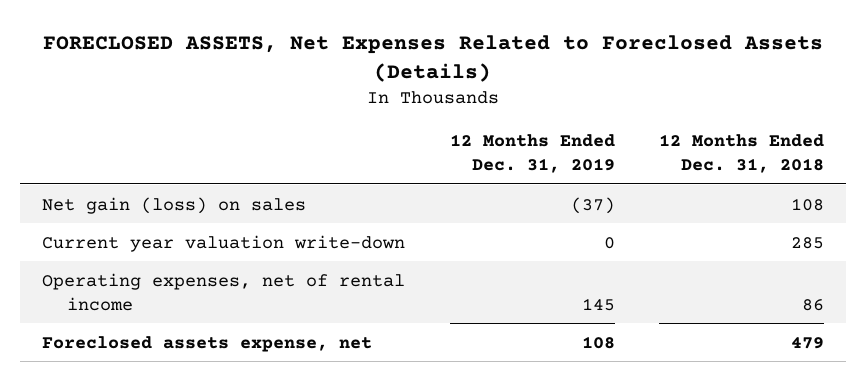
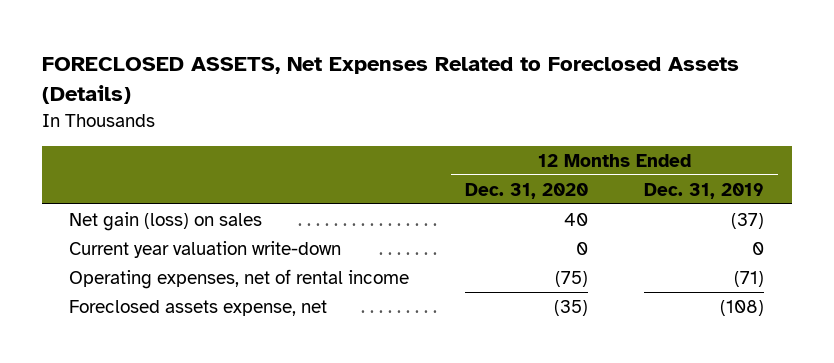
[659,134,825,174] 12 Months Ended Dec. 31, 2018 -> none
none -> [465,182,589,199] Dec. 31, 2020
[581,297,615,311] 145 -> [734,271,765,288] (71)
[581,335,615,349] 108 -> [720,300,765,317] (108)

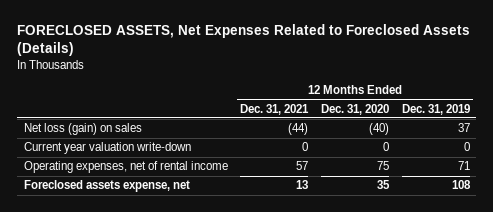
none -> [240,103,310,115] Dec. 31, 2021
[69,212,263,232] Net gain (loss) on sales -> [23,123,142,136] Net loss (gain) on sales
[564,213,589,227] 40 -> [369,123,390,136] (40)
[731,213,765,230] (37) -> [457,123,470,133] 37
[555,271,589,288] (75) -> [377,161,390,171] 75
[734,271,765,288] (71) -> [457,161,470,171] 71
[554,300,589,317] (35) -> [377,180,391,190] 35
[720,300,765,317] (108) -> [451,180,471,190] 108

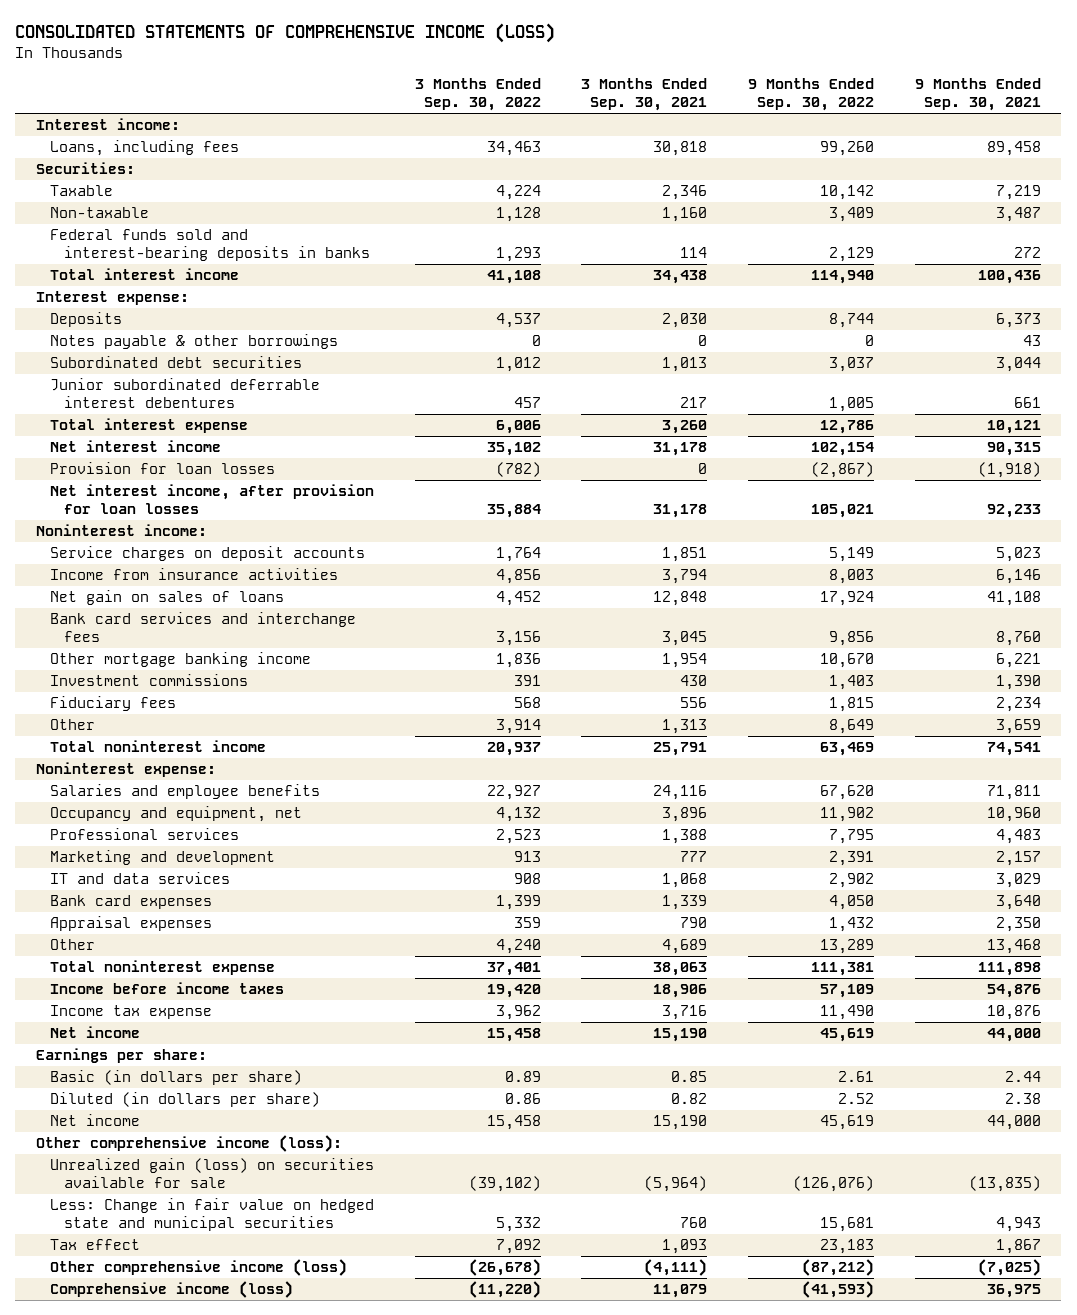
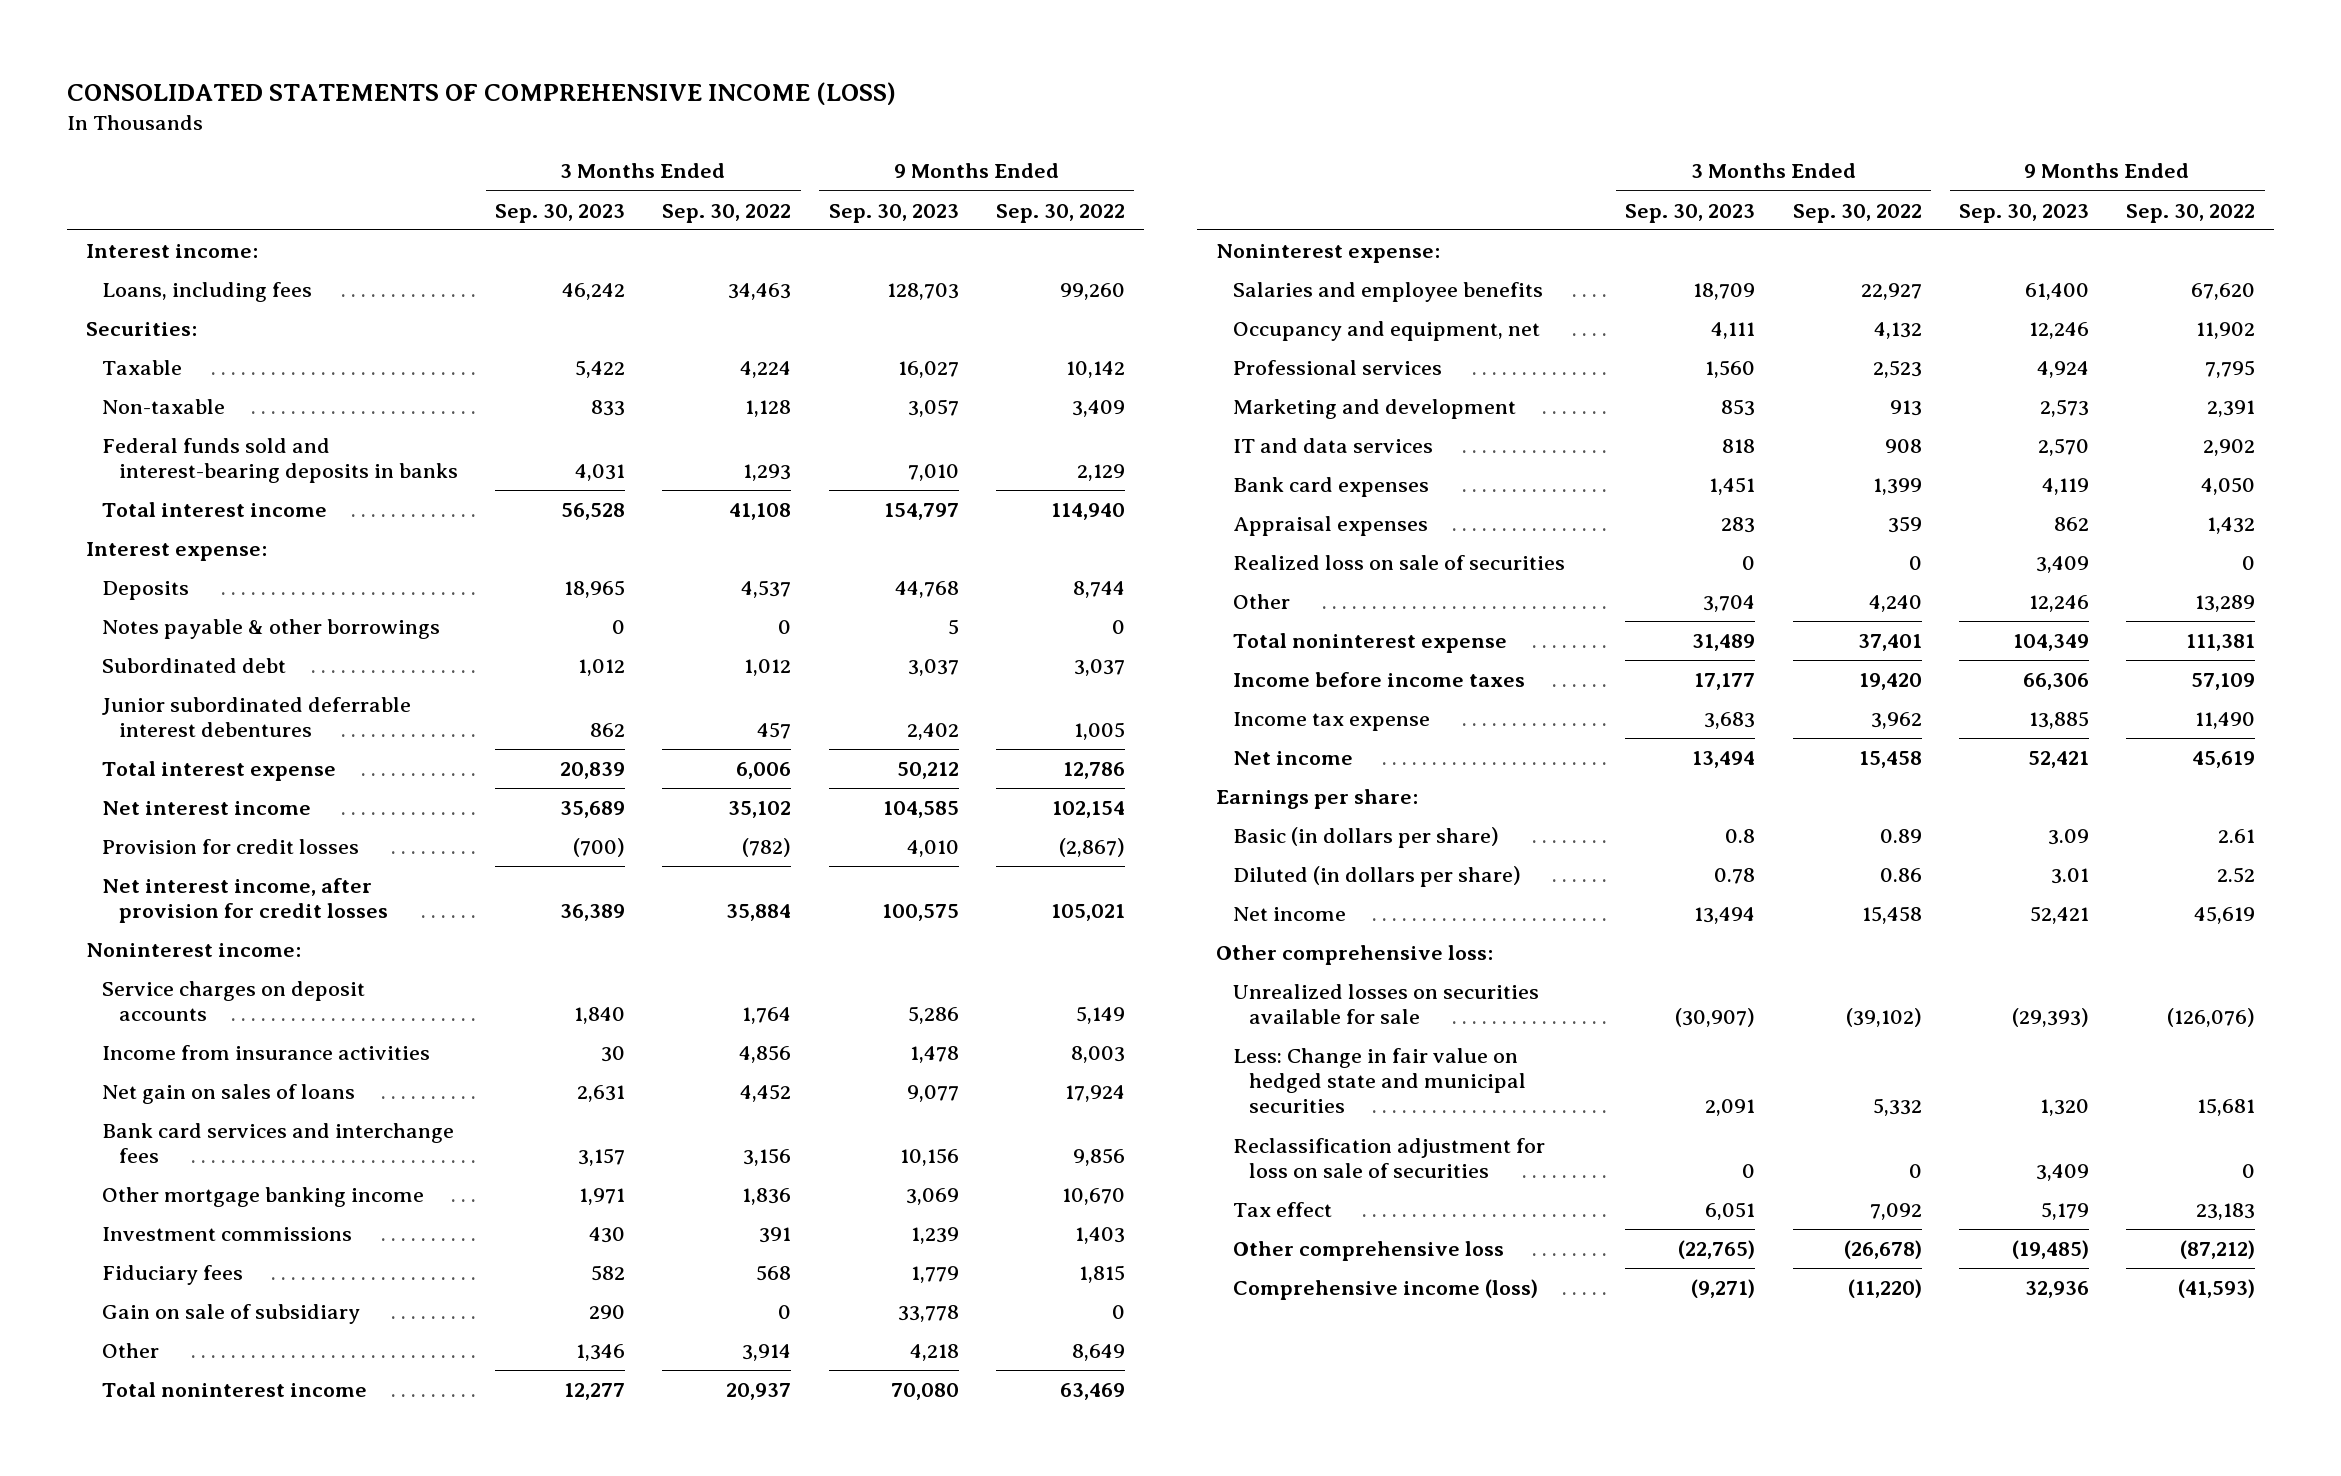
[581,78,708,112] 3 Months Ended Sep. 30, 2021 -> none
[914,78,1041,112] 9 Months Ended Sep. 30, 2021 -> none
none -> [495,203,626,223] Sep. 30, 2023
none -> [828,203,959,223] Sep. 30, 2023
[49,356,302,369] Subordinated debt securities -> [102,658,287,674] Subordinated debt
[49,462,275,475] Provision for loan losses -> [102,839,360,855] Provision for credit losses
[49,484,374,515] Net interest income, after provision for loan losses -> [102,878,388,924] Net interest income, after provision for credit losses
none -> [102,1304,361,1325] Gain on sale of subsidiary
none -> [1232,555,1565,571] Realized loss on sale of securities
[35,1135,342,1153] Other comprehensive income (loss): -> [1216,945,1494,966] Other comprehensive loss:
[49,1158,374,1189] Unrealized gain (loss) on securities available for sale -> [1232,984,1539,1025] Unrealized losses on securities available for sale
none -> [1232,1138,1545,1179] Reclassification adjustment for loss on sale of securities
[49,1259,347,1277] Other comprehensive income (loss) -> [1232,1241,1504,1262] Other comprehensive loss

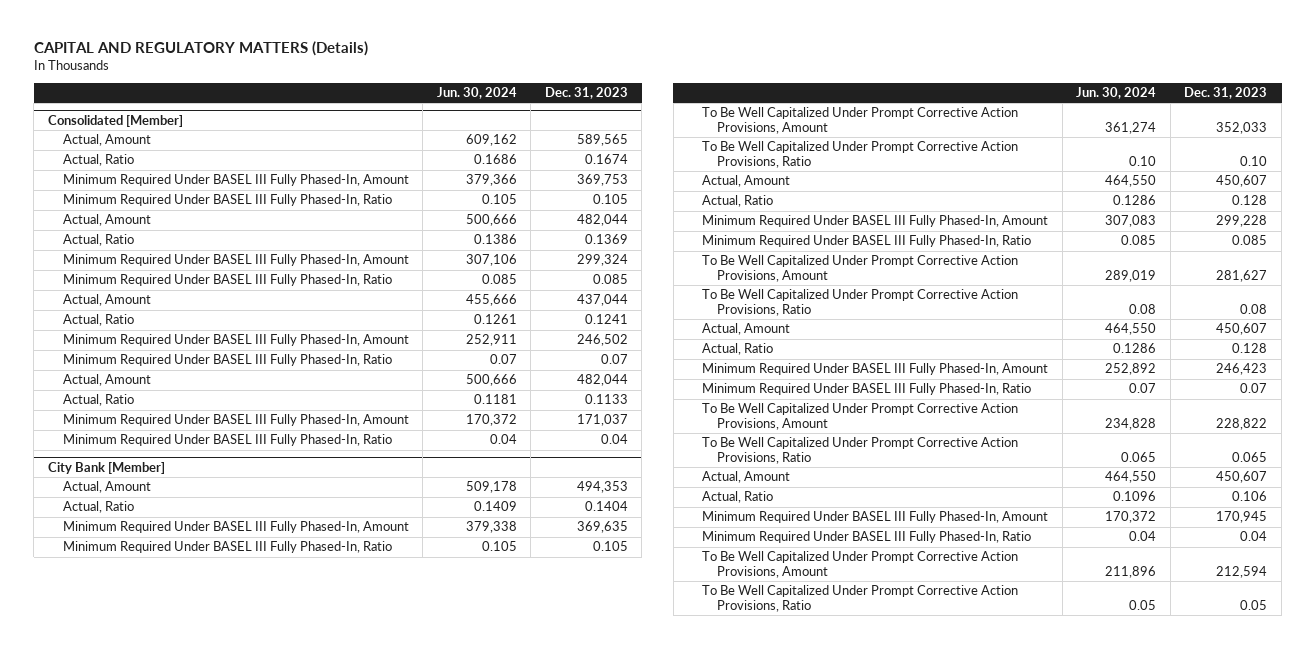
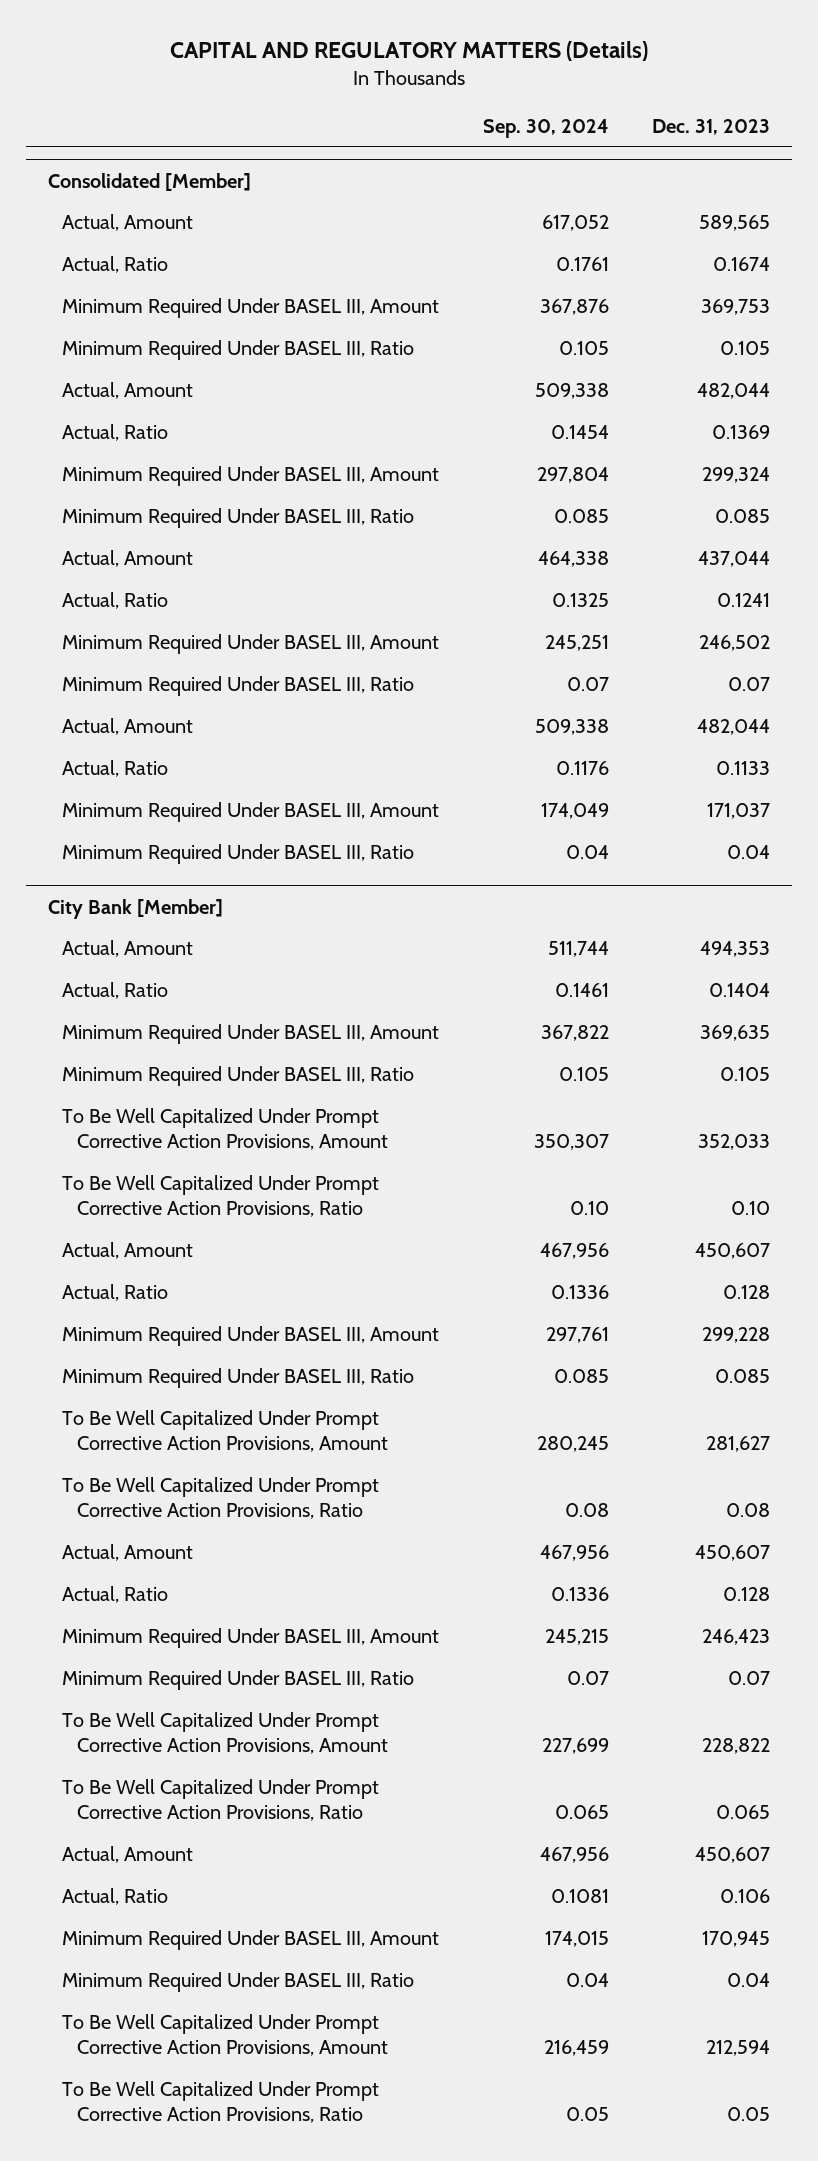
[436,87,517,100] Jun. 30, 2024 -> none
none -> [482,118,609,138] Sep. 30, 2024
[62,174,409,187] Minimum Required Under BASEL III Fully Phased-In, Amount -> [62,297,440,318] Minimum Required Under BASEL III, Amount
[62,194,392,207] Minimum Required Under BASEL III Fully Phased-In, Ratio -> [62,339,415,360] Minimum Required Under BASEL III, Ratio
[62,254,409,267] Minimum Required Under BASEL III Fully Phased-In, Amount -> [62,465,440,486] Minimum Required Under BASEL III, Amount
[62,274,392,287] Minimum Required Under BASEL III Fully Phased-In, Ratio -> [62,507,415,528] Minimum Required Under BASEL III, Ratio
[62,334,409,347] Minimum Required Under BASEL III Fully Phased-In, Amount -> [62,633,440,654] Minimum Required Under BASEL III, Amount
[62,354,392,367] Minimum Required Under BASEL III Fully Phased-In, Ratio -> [62,675,415,696] Minimum Required Under BASEL III, Ratio
[62,414,409,427] Minimum Required Under BASEL III Fully Phased-In, Amount -> [62,801,440,822] Minimum Required Under BASEL III, Amount
[62,434,392,447] Minimum Required Under BASEL III Fully Phased-In, Ratio -> [62,843,415,864] Minimum Required Under BASEL III, Ratio
[62,521,409,534] Minimum Required Under BASEL III Fully Phased-In, Amount -> [62,1023,440,1044] Minimum Required Under BASEL III, Amount
[62,541,392,554] Minimum Required Under BASEL III Fully Phased-In, Ratio -> [62,1065,415,1086] Minimum Required Under BASEL III, Ratio
[702,215,1049,228] Minimum Required Under BASEL III Fully Phased-In, Amount -> [62,1325,440,1346] Minimum Required Under BASEL III, Amount
[702,235,1032,248] Minimum Required Under BASEL III Fully Phased-In, Ratio -> [62,1367,415,1388] Minimum Required Under BASEL III, Ratio
[702,363,1049,376] Minimum Required Under BASEL III Fully Phased-In, Amount -> [62,1627,440,1648] Minimum Required Under BASEL III, Amount
[702,383,1032,396] Minimum Required Under BASEL III Fully Phased-In, Ratio -> [62,1669,415,1690] Minimum Required Under BASEL III, Ratio
[702,511,1049,524] Minimum Required Under BASEL III Fully Phased-In, Amount -> [62,1929,440,1950] Minimum Required Under BASEL III, Amount
[702,531,1032,544] Minimum Required Under BASEL III Fully Phased-In, Ratio -> [62,1971,415,1992] Minimum Required Under BASEL III, Ratio

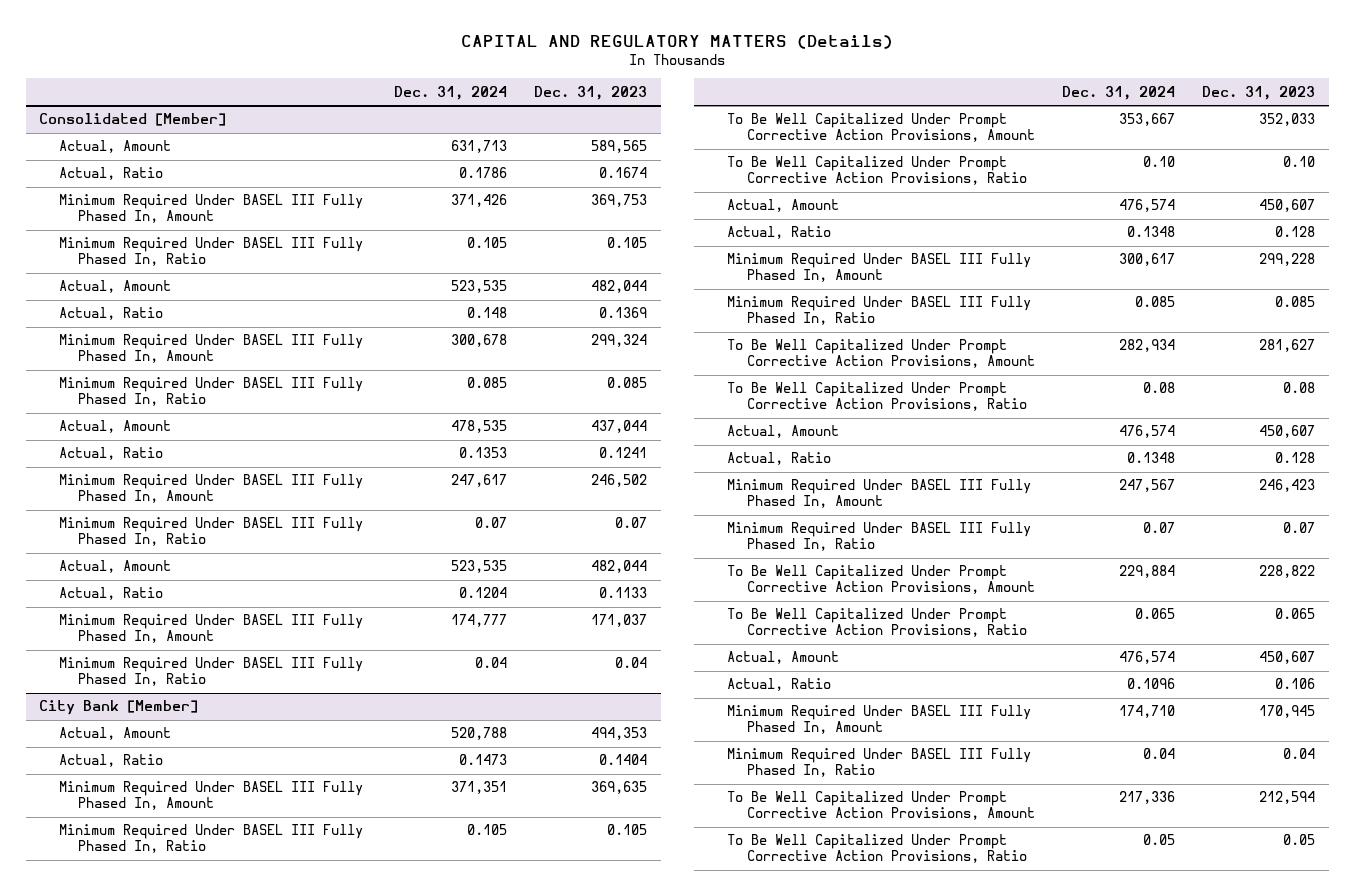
[482,118,609,138] Sep. 30, 2024 -> none
none -> [393,85,507,100] Dec. 31, 2024
[62,297,440,318] Minimum Required Under BASEL III, Amount -> [58,194,363,224] Minimum Required Under BASEL III Fully Phased In, Amount
[62,339,415,360] Minimum Required Under BASEL III, Ratio -> [58,237,363,267] Minimum Required Under BASEL III Fully Phased In, Ratio
[62,465,440,486] Minimum Required Under BASEL III, Amount -> [58,334,363,364] Minimum Required Under BASEL III Fully Phased In, Amount
[62,507,415,528] Minimum Required Under BASEL III, Ratio -> [58,377,363,407] Minimum Required Under BASEL III Fully Phased In, Ratio
[62,633,440,654] Minimum Required Under BASEL III, Amount -> [58,474,363,504] Minimum Required Under BASEL III Fully Phased In, Amount
[62,675,415,696] Minimum Required Under BASEL III, Ratio -> [58,517,363,547] Minimum Required Under BASEL III Fully Phased In, Ratio
[62,801,440,822] Minimum Required Under BASEL III, Amount -> [58,614,363,644] Minimum Required Under BASEL III Fully Phased In, Amount
[62,843,415,864] Minimum Required Under BASEL III, Ratio -> [58,657,363,687] Minimum Required Under BASEL III Fully Phased In, Ratio
[62,1023,440,1044] Minimum Required Under BASEL III, Amount -> [58,781,363,811] Minimum Required Under BASEL III Fully Phased In, Amount
[62,1065,415,1086] Minimum Required Under BASEL III, Ratio -> [58,824,363,854] Minimum Required Under BASEL III Fully Phased In, Ratio
[62,1325,440,1346] Minimum Required Under BASEL III, Amount -> [727,253,1032,283] Minimum Required Under BASEL III Fully Phased In, Amount
[62,1367,415,1388] Minimum Required Under BASEL III, Ratio -> [727,296,1032,326] Minimum Required Under BASEL III Fully Phased In, Ratio
[62,1627,440,1648] Minimum Required Under BASEL III, Amount -> [727,479,1032,509] Minimum Required Under BASEL III Fully Phased In, Amount
[62,1669,415,1690] Minimum Required Under BASEL III, Ratio -> [727,522,1032,552] Minimum Required Under BASEL III Fully Phased In, Ratio
[62,1929,440,1950] Minimum Required Under BASEL III, Amount -> [727,705,1032,735] Minimum Required Under BASEL III Fully Phased In, Amount
[62,1971,415,1992] Minimum Required Under BASEL III, Ratio -> [727,748,1032,778] Minimum Required Under BASEL III Fully Phased In, Ratio

